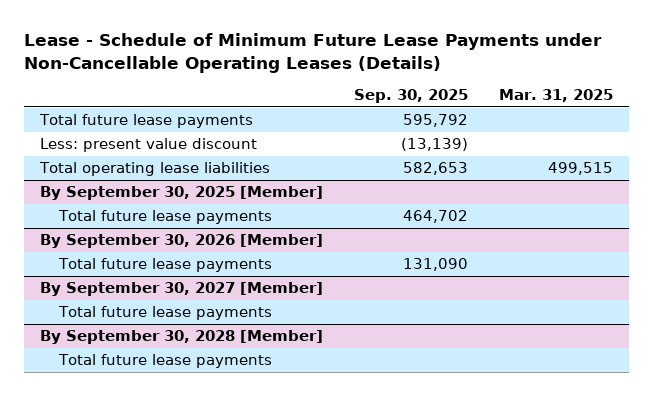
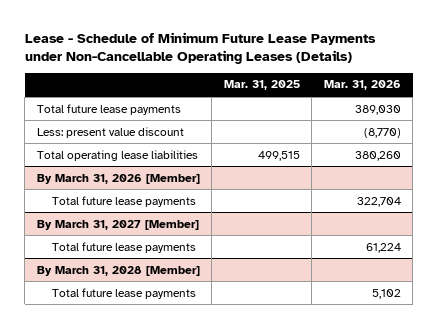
[353,89,468,104] Sep. 30, 2025 -> none
none -> [323,80,401,91] Mar. 31, 2026
[39,186,323,201] By September 30, 2025 [Member] -> [36,173,200,184] By March 31, 2026 [Member]
[39,234,323,249] By September 30, 2026 [Member] -> [36,219,199,230] By March 31, 2027 [Member]
[39,282,323,297] By September 30, 2027 [Member] -> [36,265,200,276] By March 31, 2028 [Member]
[39,330,323,345] By September 30, 2028 [Member] -> none
[57,354,272,369] Total future lease payments -> none

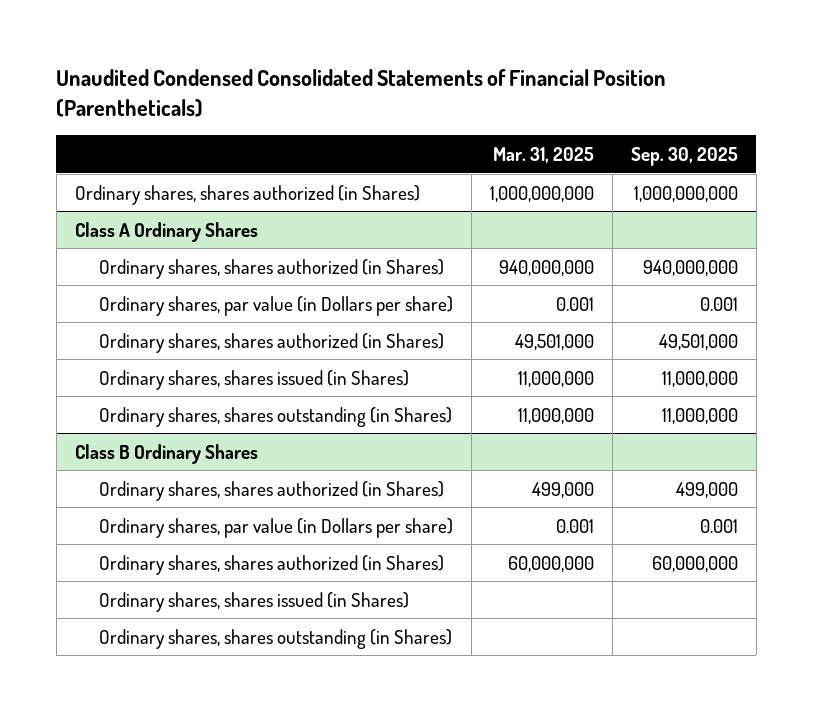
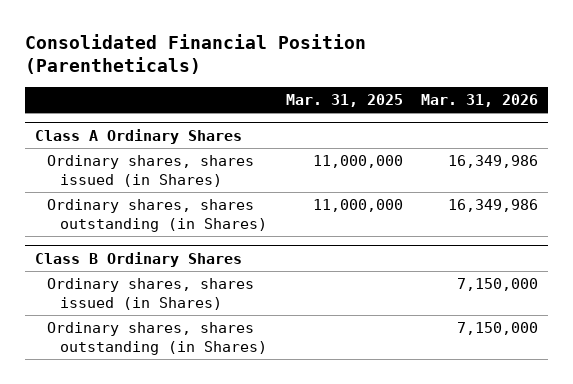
[56,69,667,117] Unaudited Condensed Consolidated Statements of Financial Position (Parentheticals) -> [25,33,367,75] Consolidated Financial Position (Parentheticals)
[630,146,738,166] Sep. 30, 2025 -> none
none -> [421,94,539,108] Mar. 31, 2026
[74,184,420,205] Ordinary shares, shares authorized (in Shares) -> none
[98,258,444,279] Ordinary shares, shares authorized (in Shares) -> none
[98,295,453,316] Ordinary shares, par value (in Dollars per share) -> none
[98,332,444,353] Ordinary shares, shares authorized (in Shares) -> none
[98,480,444,501] Ordinary shares, shares authorized (in Shares) -> none
[98,517,453,538] Ordinary shares, par value (in Dollars per share) -> none
[98,554,444,575] Ordinary shares, shares authorized (in Shares) -> none

